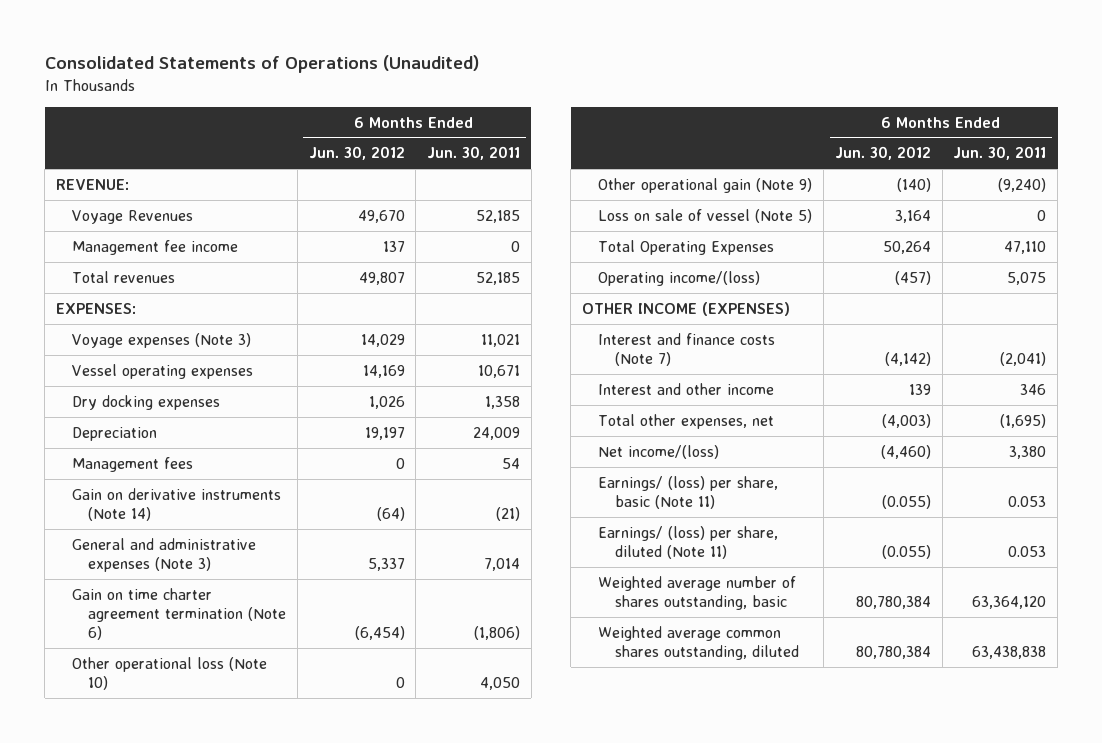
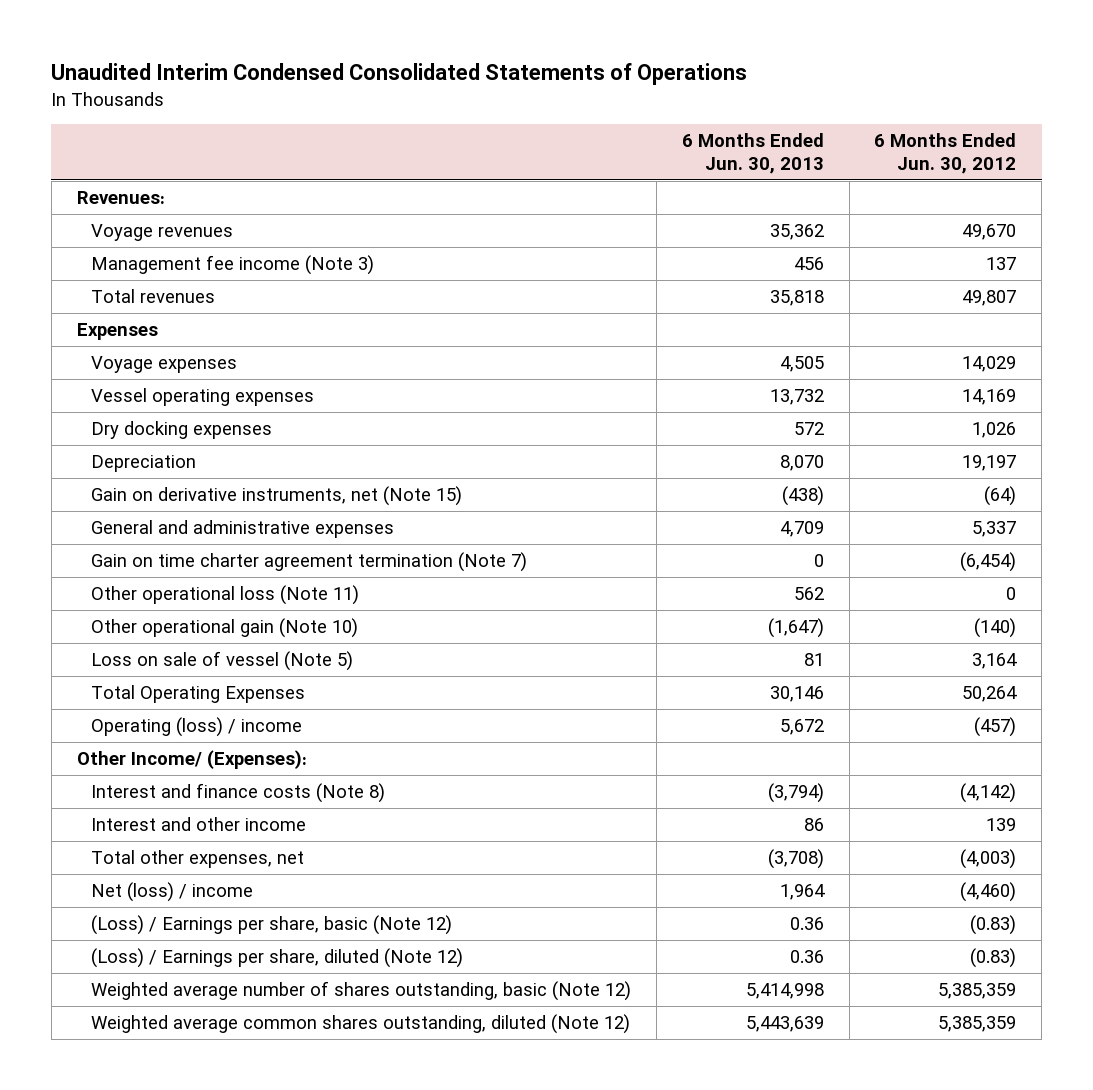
[44,55,479,74] Consolidated Statements of Operations (Unaudited) -> [51,63,748,86] Unaudited Interim Condensed Consolidated Statements of Operations
[426,146,520,161] Jun. 30, 2011 -> none
none -> [681,133,824,174] 6 Months Ended Jun. 30, 2013
[55,178,129,190] REVENUE: -> [76,191,165,205] Revenues:
[72,209,194,224] Voyage Revenues -> [91,224,234,242] Voyage revenues
[72,239,239,255] Management fee income -> [91,255,375,276] Management fee income (Note 3)
[55,302,136,314] EXPENSES: -> [76,323,158,341] Expenses
[72,332,252,348] Voyage expenses (Note 3) -> [91,356,238,374] Voyage expenses
[72,456,194,472] Management fees -> none
[72,487,282,522] Gain on derivative instruments (Note 14) -> [91,486,463,507] Gain on derivative instruments, net (Note 15)
[72,537,257,573] General and administrative expenses (Note 3) -> [91,520,395,539] General and administrative expenses
[72,587,287,641] Gain on time charter agreement termination (Note 6) -> [91,552,528,573] Gain on time charter agreement termination (Note 7)
[72,656,268,691] Other operational loss (Note 10) -> [91,585,360,606] Other operational loss (Note 11)
[598,177,813,193] Other operational gain (Note 9) -> [91,618,359,639] Other operational gain (Note 10)
[598,270,761,286] Operating income/(loss) -> [91,717,303,738] Operating (loss) / income
[582,301,791,316] OTHER INCOME (EXPENSES) -> [76,750,307,770] Other Income/ (Expenses):
[598,332,776,367] Interest and finance costs (Note 7) -> [91,783,386,804] Interest and finance costs (Note 8)
[598,444,720,459] Net income/(loss) -> [91,882,254,903] Net (loss) / income
[598,475,779,510] Earnings/ (loss) per share, basic (Note 11) -> [91,915,453,936] (Loss) / Earnings per share, basic (Note 12)
[882,495,932,510] (0.055) -> [970,915,1017,936] (0.83)
[598,525,779,560] Earnings/ (loss) per share, diluted (Note 11) -> [91,948,464,969] (Loss) / Earnings per share, diluted (Note 12)
[882,545,932,560] (0.055) -> [970,948,1017,969] (0.83)
[598,575,797,611] Weighted average number of shares outstanding, basic -> [91,981,632,1002] Weighted average number of shares outstanding, basic (Note 12)
[856,596,932,610] 80,780,384 -> [938,983,1017,1000] 5,385,359
[598,625,799,661] Weighted average common shares outstanding, diluted -> [91,1014,631,1035] Weighted average common shares outstanding, diluted (Note 12)
[856,646,932,660] 80,780,384 -> [938,1016,1017,1033] 5,385,359

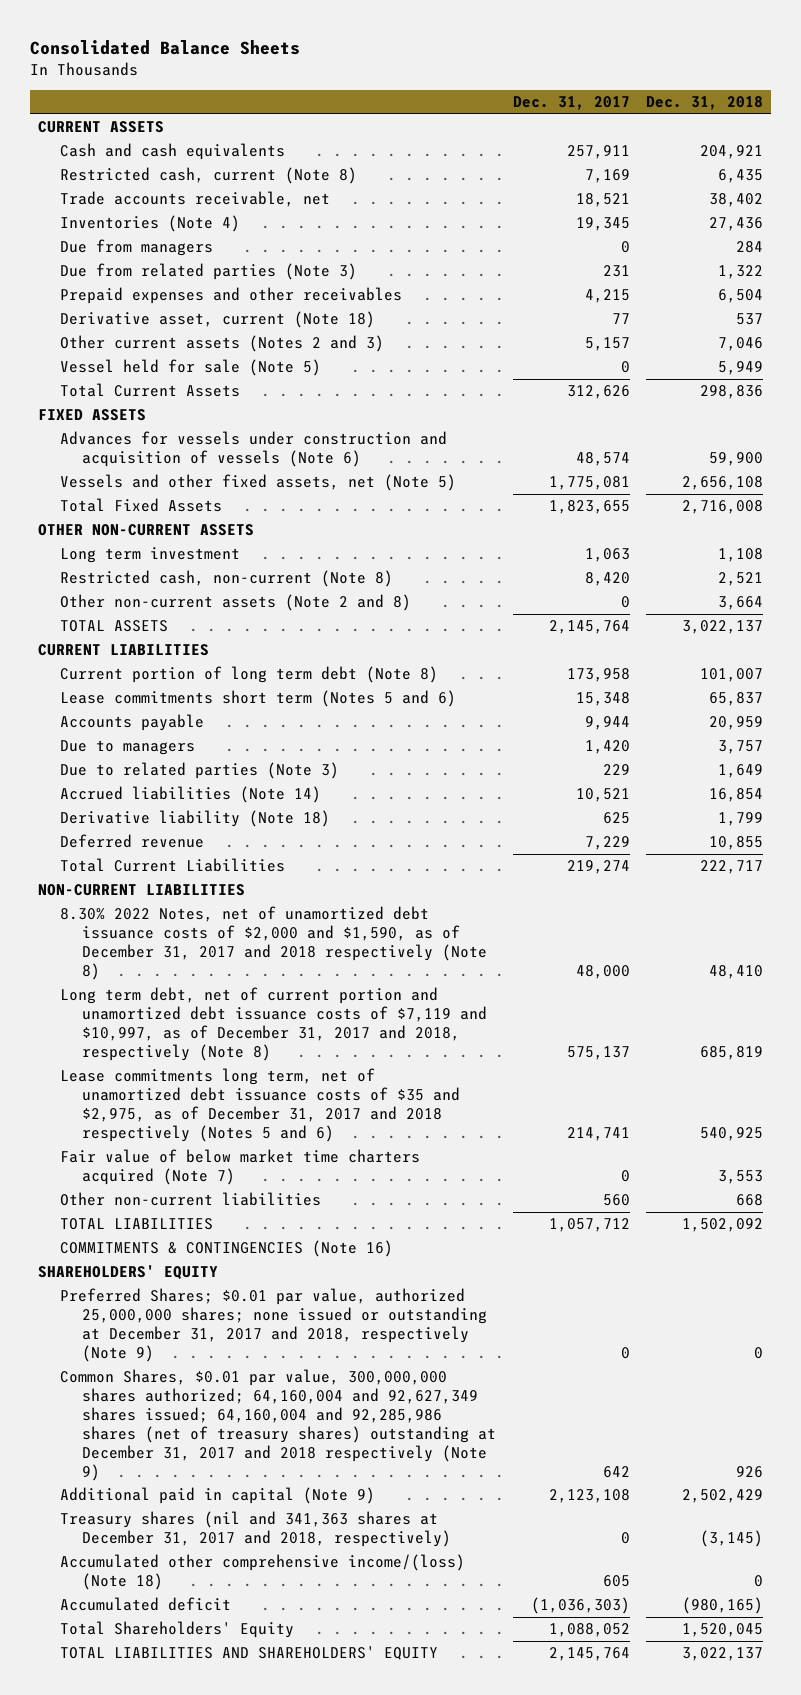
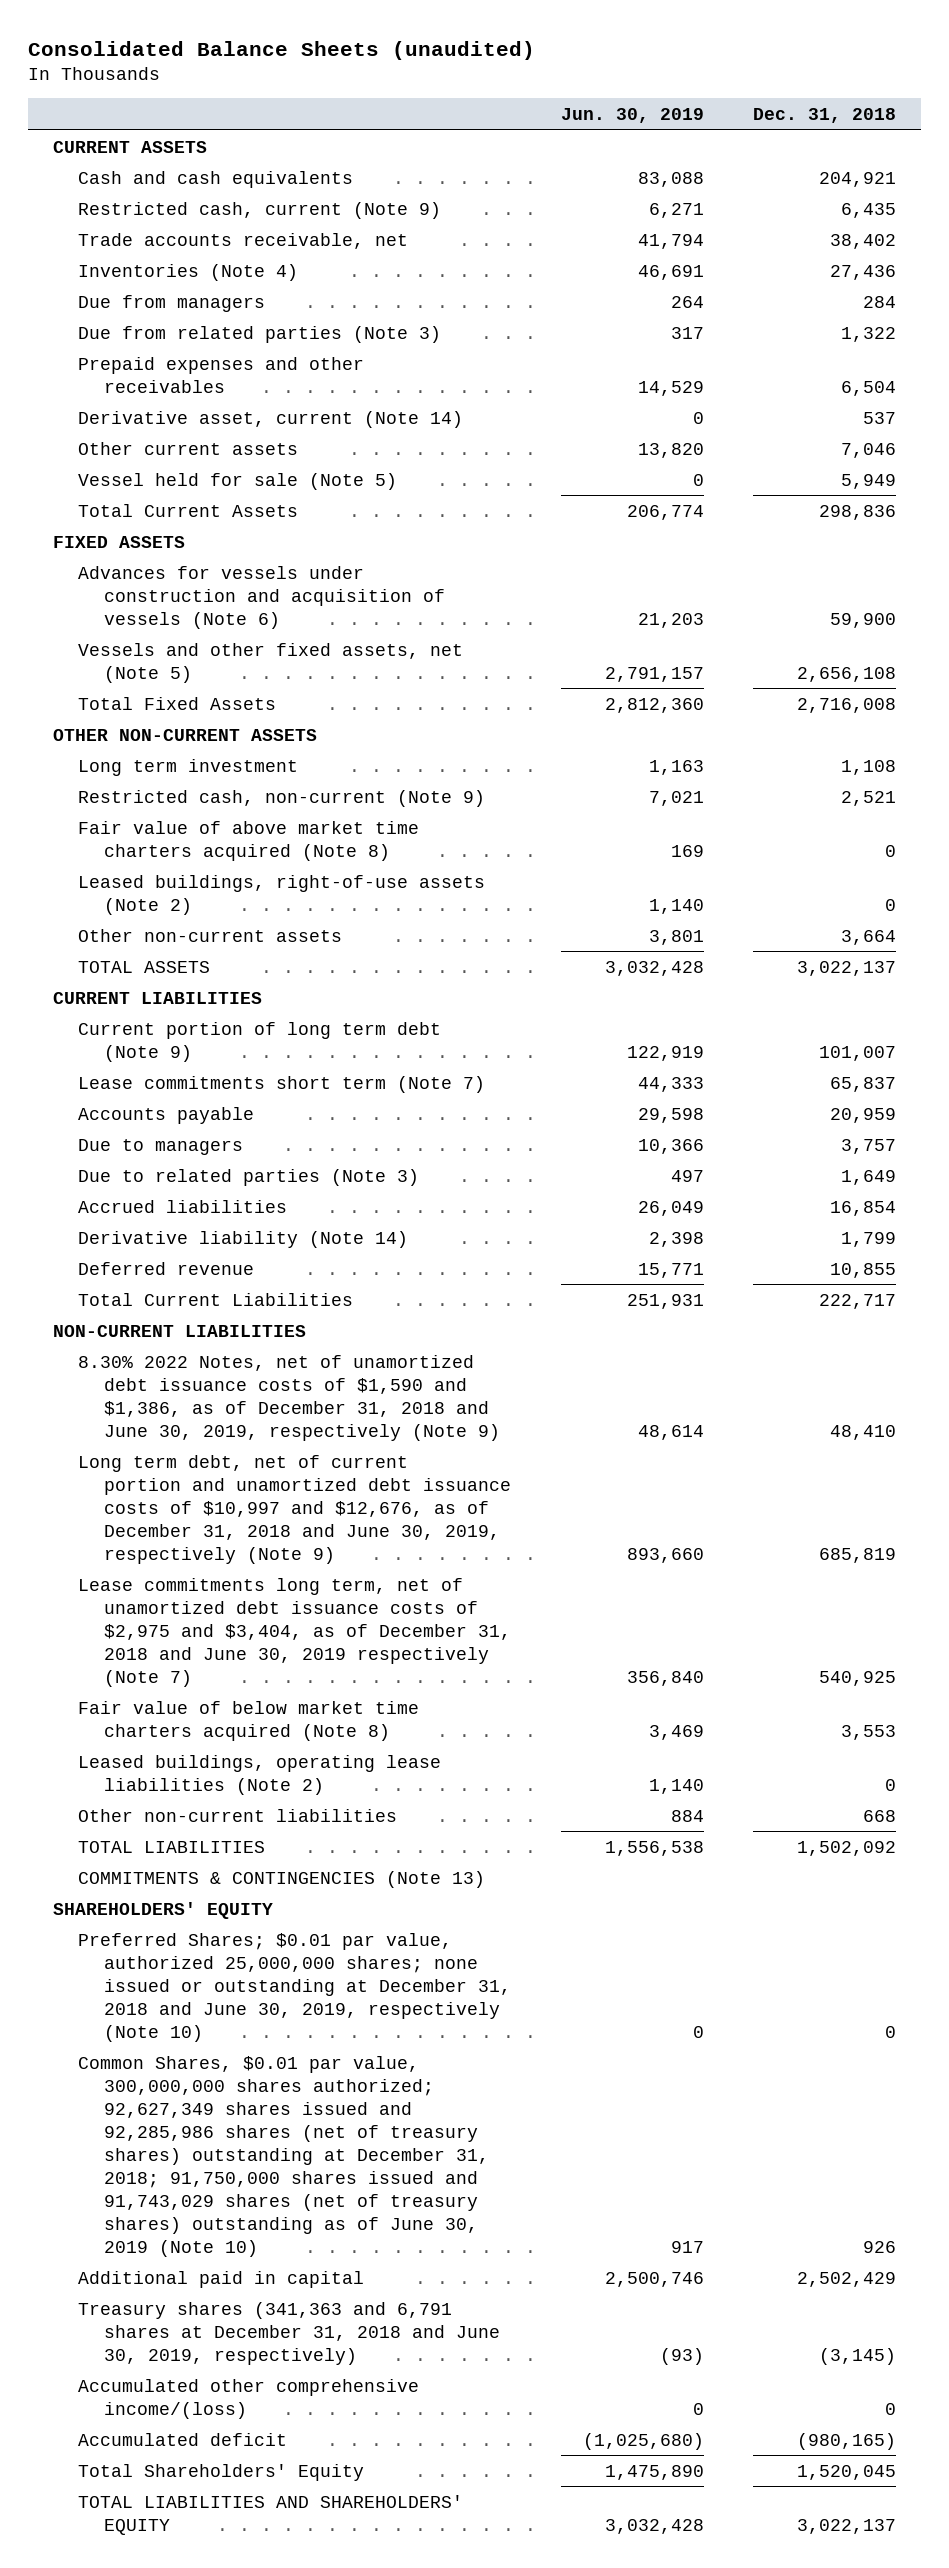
[30,39,301,55] Consolidated Balance Sheets -> [27,40,535,60] Consolidated Balance Sheets (unaudited)
[512,96,630,111] Dec. 31, 2017 -> none
none -> [560,108,704,124] Jun. 30, 2019
[60,167,358,185] Restricted cash, current (Note 8) -> [78,201,442,219] Restricted cash, current (Note 9)
[60,311,376,329] Derivative asset, current (Note 18) -> [78,410,464,428] Derivative asset, current (Note 14)
[60,335,385,353] Other current assets (Notes 2 and 3) -> [78,441,299,455] Other current assets
[60,570,394,588] Restricted cash, non-current (Note 8) -> [78,789,486,807] Restricted cash, non-current (Note 9)
none -> [78,820,420,861] Fair value of above market time charters acquired (Note 8)
none -> [78,874,486,915] Leased buildings, right-of-use assets (Note 2)
[60,594,412,612] Other non-current assets (Note 2 and 8) -> [78,928,343,942] Other non-current assets
[60,666,439,684] Current portion of long term debt (Note 8) -> [78,1021,442,1062] Current portion of long term debt (Note 9)
[60,690,457,708] Lease commitments short term (Notes 5 and 6) -> [78,1075,486,1093] Lease commitments short term (Note 7)
[60,786,322,804] Accrued liabilities (Note 14) -> [78,1199,288,1213] Accrued liabilities
[60,810,331,828] Derivative liability (Note 18) -> [78,1230,409,1248] Derivative liability (Note 14)
[60,906,488,980] 8.30% 2022 Notes, net of unamortized debt issuance costs of $2,000 and $1,590, as of December 31, 2017 and 2018 respectively (Note 8) -> [78,1354,500,1441] 8.30% 2022 Notes, net of unamortized debt issuance costs of $1,590 and $1,386, as of December 31, 2018 and June 30, 2019, respectively (Note 9)
[60,987,488,1061] Long term debt, net of current portion and unamortized debt issuance costs of $7,119 and $10,997, as of December 31, 2017 and 2018, respectively (Note 8) -> [78,1454,511,1564] Long term debt, net of current portion and unamortized debt issuance costs of $10,997 and $12,676, as of December 31, 2018 and June 30, 2019, respectively (Note 9)
[60,1068,461,1142] Lease commitments long term, net of unamortized debt issuance costs of $35 and $2,975, as of December 31, 2017 and 2018 respectively (Notes 5 and 6) -> [78,1577,511,1687] Lease commitments long term, net of unamortized debt issuance costs of $2,975 and $3,404, as of December 31, 2018 and June 30, 2019 respectively (Note 7)
[60,1149,421,1186] Fair value of below market time charters acquired (Note 7) -> [78,1700,420,1741] Fair value of below market time charters acquired (Note 8)
none -> [78,1754,442,1795] Leased buildings, operating lease liabilities (Note 2)
[60,1240,394,1258] COMMITMENTS & CONTINGENCIES (Note 16) -> [78,1870,486,1888] COMMITMENTS & CONTINGENCIES (Note 13)
[60,1288,488,1362] Preferred Shares; $0.01 par value, authorized 25,000,000 shares; none issued or outstanding at December 31, 2017 and 2018, respectively (Note 9) -> [78,1932,511,2042] Preferred Shares; $0.01 par value, authorized 25,000,000 shares; none issued or outstanding at December 31, 2018 and June 30, 2019, respectively (Note 10)
[60,1369,497,1481] Common Shares, $0.01 par value, 300,000,000 shares authorized; 64,160,004 and 92,627,349 shares issued; 64,160,004 and 92,285,986 shares (net of treasury shares) outstanding at December 31, 2017 and 2018 respectively (Note 9) -> [78,2055,489,2257] Common Shares, $0.01 par value, 300,000,000 shares authorized; 92,627,349 shares issued and 92,285,986 shares (net of treasury shares) outstanding at December 31, 2018; 91,750,000 shares issued and 91,743,029 shares (net of treasury shares) outstanding as of June 30, 2019 (Note 10)
[60,1487,376,1505] Additional paid in capital (Note 9) -> [78,2270,365,2288] Additional paid in capital
[60,1511,452,1548] Treasury shares (nil and 341,363 shares at December 31, 2017 and 2018, respectively) -> [78,2301,500,2365] Treasury shares (341,363 and 6,791 shares at December 31, 2018 and June 30, 2019, respectively)
[60,1554,466,1591] Accumulated other comprehensive income/(loss) (Note 18) -> [78,2378,420,2419] Accumulated other comprehensive income/(loss)

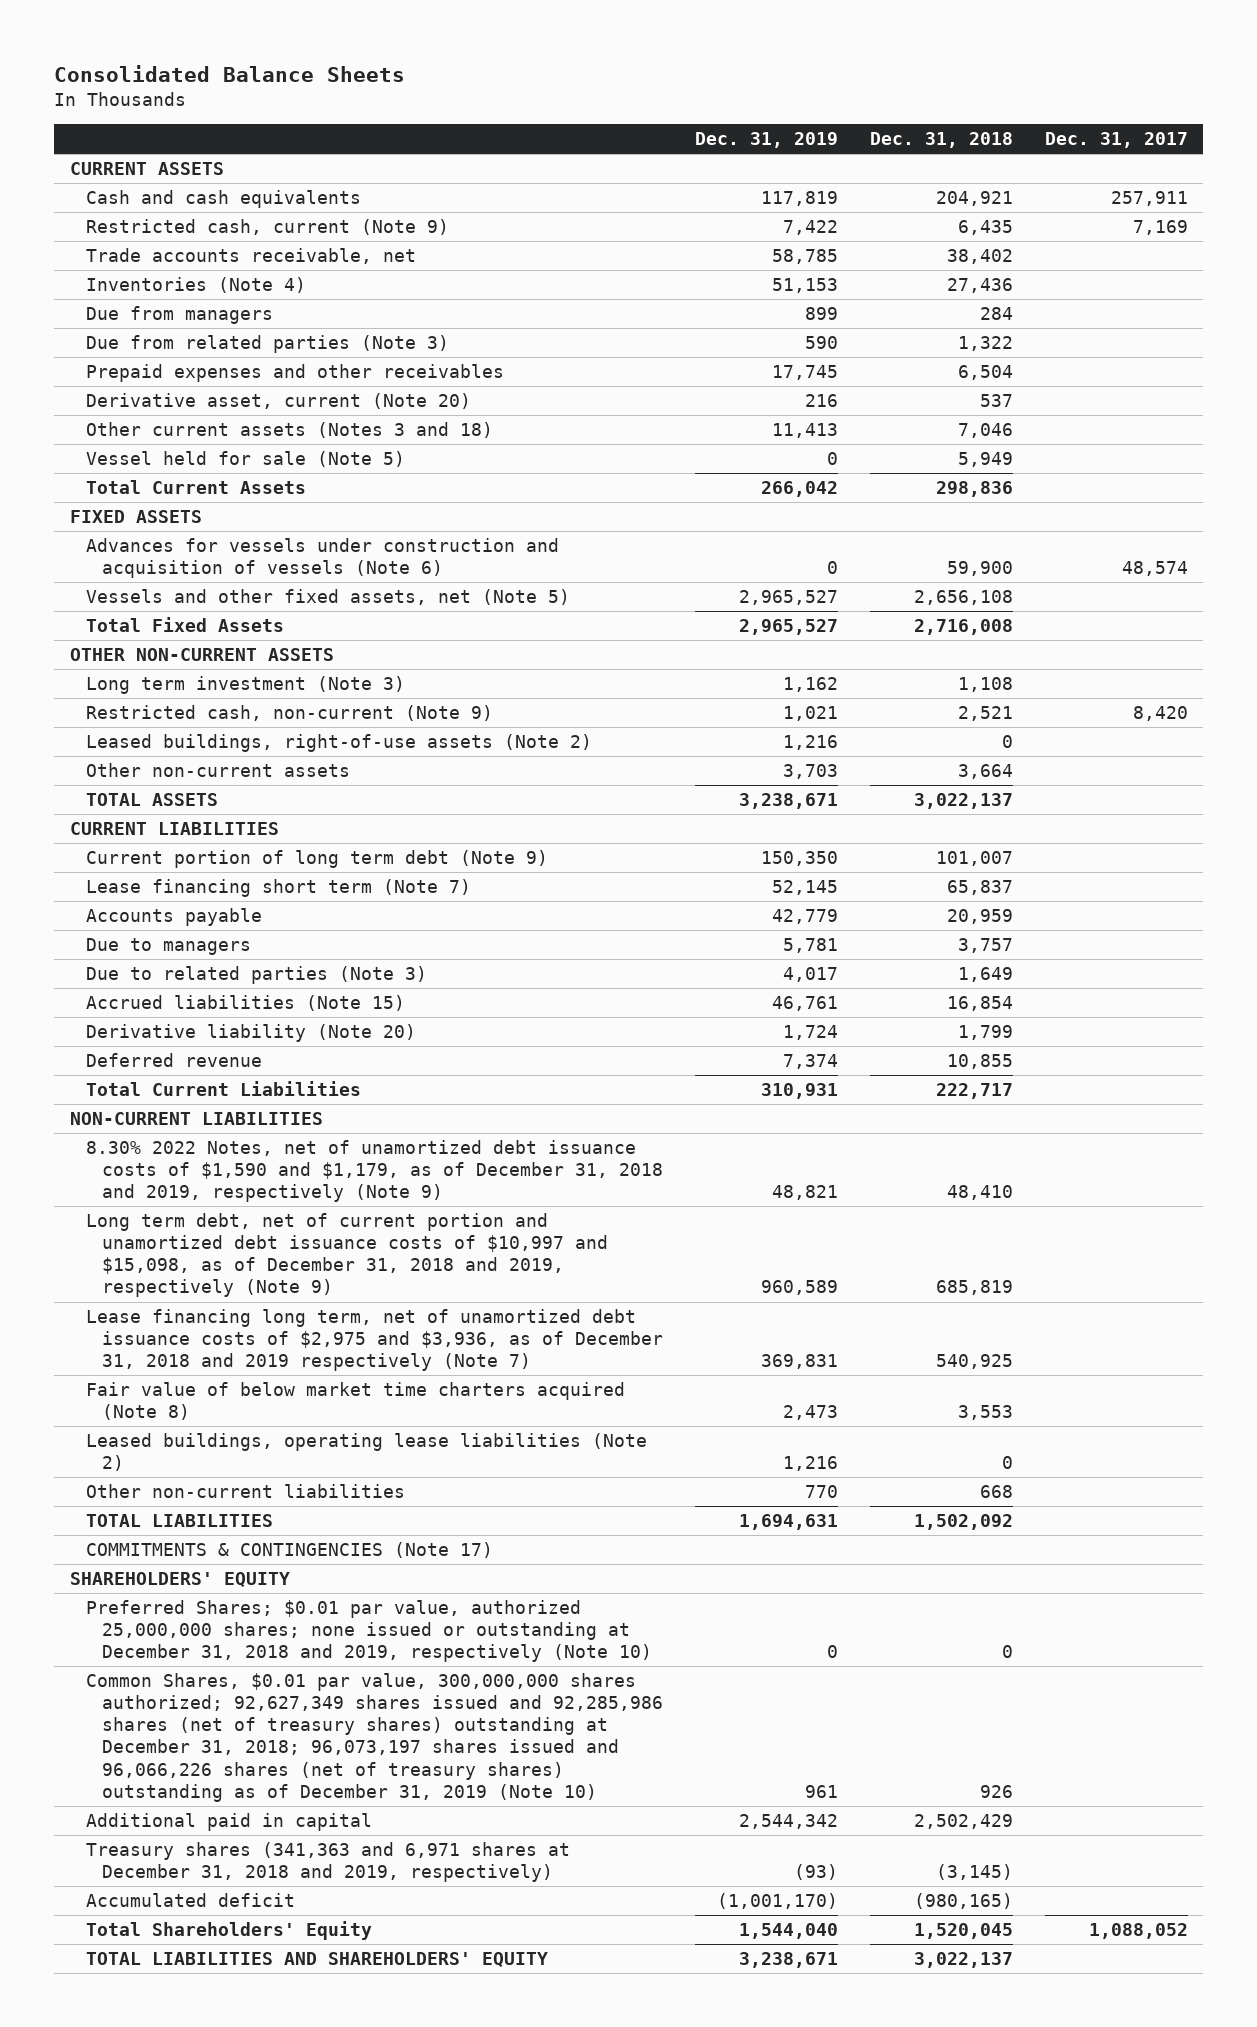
[27,40,535,60] Consolidated Balance Sheets (unaudited) -> [53,64,405,82] Consolidated Balance Sheets
[560,108,704,124] Jun. 30, 2019 -> none
none -> [694,132,838,149] Dec. 31, 2019
none -> [1044,132,1188,149] Dec. 31, 2017
[78,410,464,428] Derivative asset, current (Note 14) -> [85,393,471,410] Derivative asset, current (Note 20)
[78,441,299,455] Other current assets -> [85,422,493,439] Other current assets (Notes 3 and 18)
[78,758,299,776] Long term investment -> [85,676,405,695] Long term investment (Note 3)
[78,820,420,861] Fair value of above market time charters acquired (Note 8) -> none
[78,1075,486,1093] Lease commitments short term (Note 7) -> [85,879,471,898] Lease financing short term (Note 7)
[78,1199,288,1213] Accrued liabilities -> [85,995,405,1012] Accrued liabilities (Note 15)
[78,1230,409,1248] Derivative liability (Note 14) -> [85,1024,416,1043] Derivative liability (Note 20)
[78,1354,500,1441] 8.30% 2022 Notes, net of unamortized debt issuance costs of $1,590 and $1,386, as of December 31, 2018 and June 30, 2019, respectively (Note 9) -> [85,1140,664,1203] 8.30% 2022 Notes, net of unamortized debt issuance costs of $1,590 and $1,179, as of December 31, 2018 and 2019, respectively (Note 9)
[78,1454,511,1564] Long term debt, net of current portion and unamortized debt issuance costs of $10,997 and $12,676, as of December 31, 2018 and June 30, 2019, respectively (Note 9) -> [85,1213,609,1298] Long term debt, net of current portion and unamortized debt issuance costs of $10,997 and $15,098, as of December 31, 2018 and 2019, respectively (Note 9)
[78,1577,511,1687] Lease commitments long term, net of unamortized debt issuance costs of $2,975 and $3,404, as of December 31, 2018 and June 30, 2019 respectively (Note 7) -> [85,1309,664,1372] Lease financing long term, net of unamortized debt issuance costs of $2,975 and $3,936, as of December 31, 2018 and 2019 respectively (Note 7)
[78,1870,486,1888] COMMITMENTS & CONTINGENCIES (Note 13) -> [85,1542,493,1559] COMMITMENTS & CONTINGENCIES (Note 17)
[78,1932,511,2042] Preferred Shares; $0.01 par value, authorized 25,000,000 shares; none issued or outstanding at December 31, 2018 and June 30, 2019, respectively (Note 10) -> [85,1600,653,1663] Preferred Shares; $0.01 par value, authorized 25,000,000 shares; none issued or outstanding at December 31, 2018 and 2019, respectively (Note 10)
[78,2055,489,2257] Common Shares, $0.01 par value, 300,000,000 shares authorized; 92,627,349 shares issued and 92,285,986 shares (net of treasury shares) outstanding at December 31, 2018; 91,750,000 shares issued and 91,743,029 shares (net of treasury shares) outstanding as of June 30, 2019 (Note 10) -> [85,1673,664,1802] Common Shares, $0.01 par value, 300,000,000 shares authorized; 92,627,349 shares issued and 92,285,986 shares (net of treasury shares) outstanding at December 31, 2018; 96,073,197 shares issued and 96,066,226 shares (net of treasury shares) outstanding as of December 31, 2019 (Note 10)
[78,2378,420,2419] Accumulated other comprehensive income/(loss) -> none
[78,2301,500,2365] Treasury shares (341,363 and 6,791 shares at December 31, 2018 and June 30, 2019, respectively) -> [85,1842,570,1883] Treasury shares (341,363 and 6,971 shares at December 31, 2018 and 2019, respectively)

